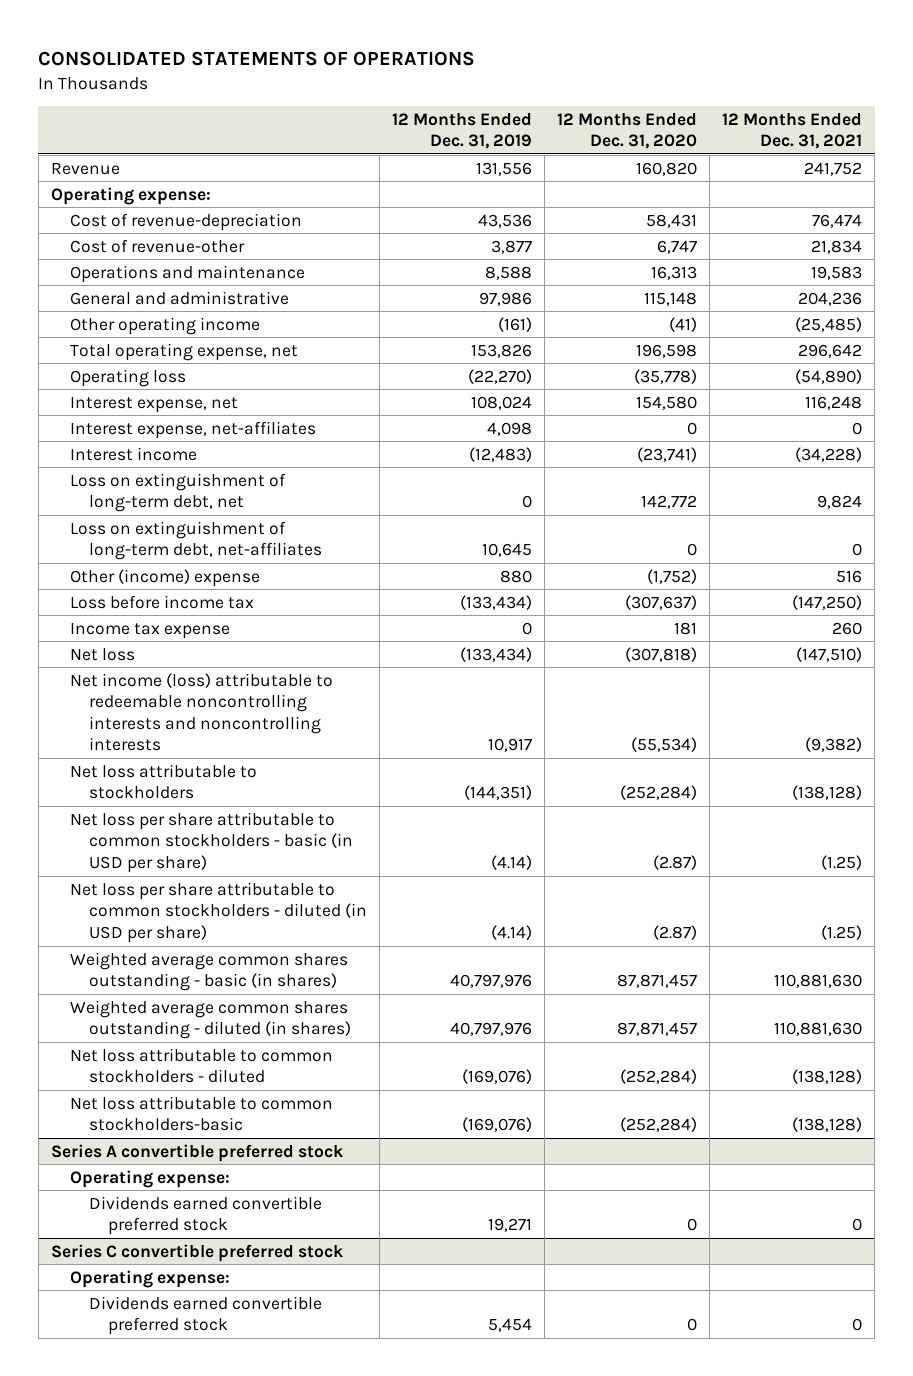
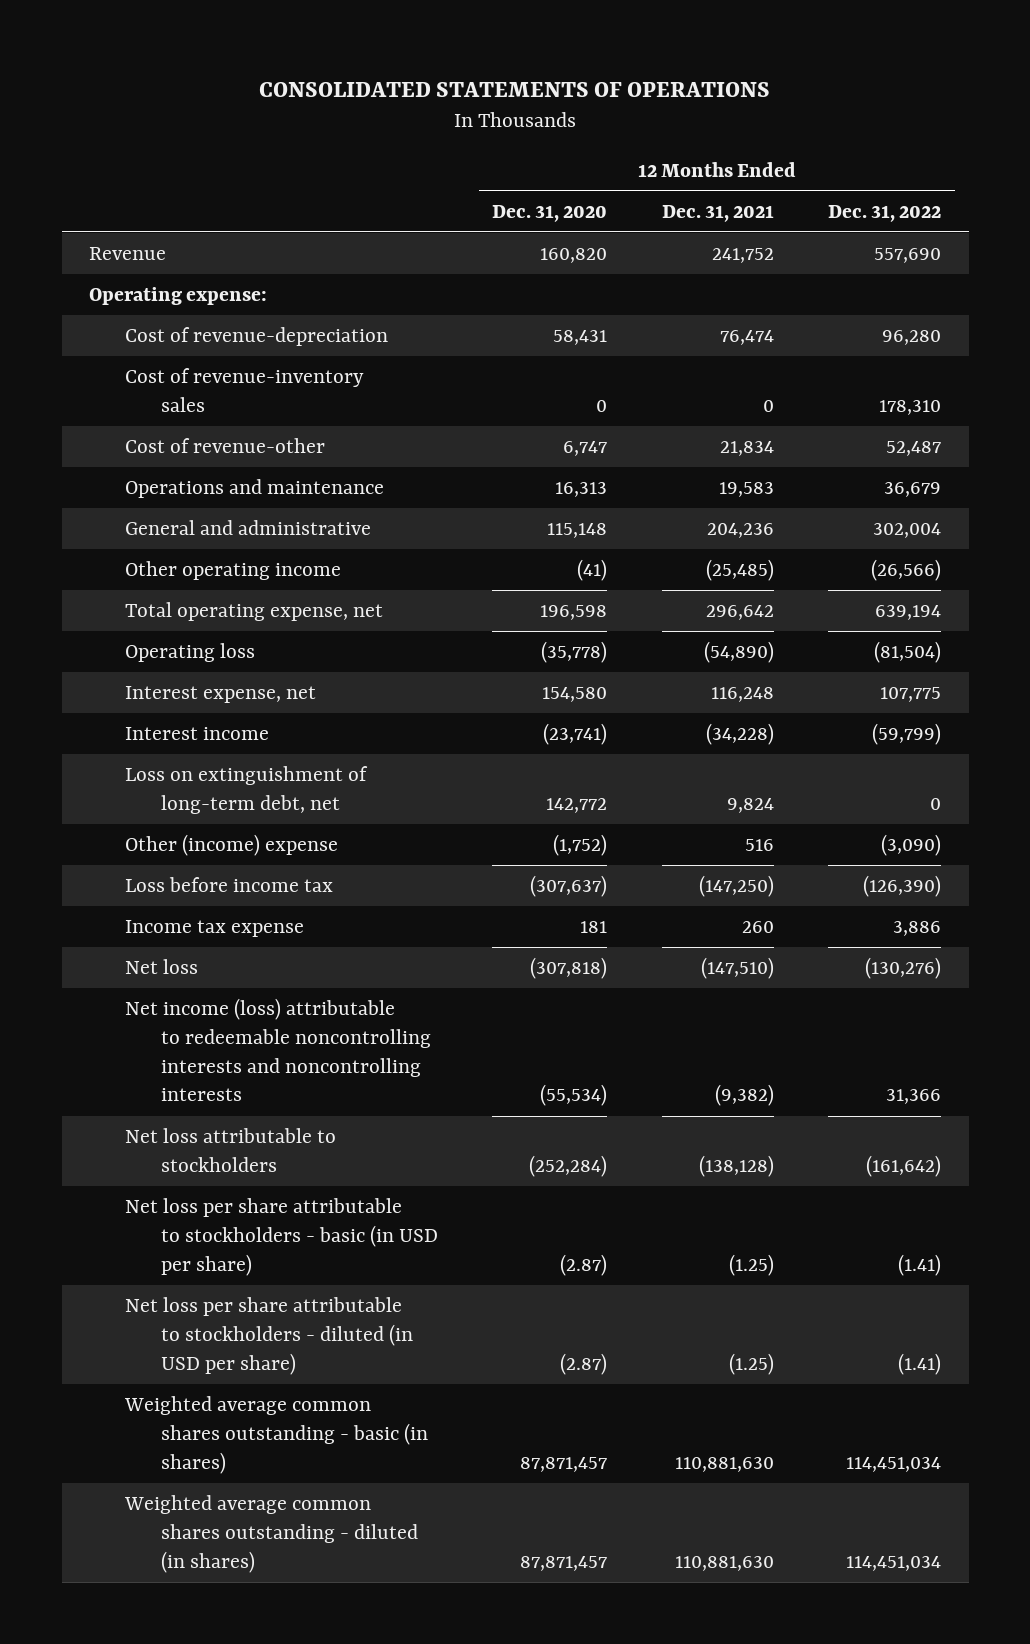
[392,112,533,150] 12 Months Ended Dec. 31, 2019 -> none
none -> [828,204,942,222] Dec. 31, 2022
none -> [124,368,364,412] Cost of revenue-inventory sales
[69,420,316,439] Interest expense, net-affiliates -> none
[69,520,323,561] Loss on extinguishment of long-term debt, net-affiliates -> none
[69,811,354,873] Net loss per share attributable to common stockholders - basic (in USD per share) -> [124,1198,438,1276] Net loss per share attributable to stockholders - basic (in USD per share)
[69,881,368,943] Net loss per share attributable to common stockholders - diluted (in USD per share) -> [124,1297,413,1375] Net loss per share attributable to stockholders - diluted (in USD per share)
[69,1047,333,1084] Net loss attributable to common stockholders - diluted -> none
[69,1095,333,1132] Net loss attributable to common stockholders-basic -> none
[50,1143,344,1162] Series A convertible preferred stock -> none
[69,1169,230,1188] Operating expense: -> none
[89,1195,323,1236] Dividends earned convertible preferred stock -> none
[50,1243,344,1262] Series C convertible preferred stock -> none
[69,1269,230,1288] Operating expense: -> none
[89,1295,323,1336] Dividends earned convertible preferred stock -> none

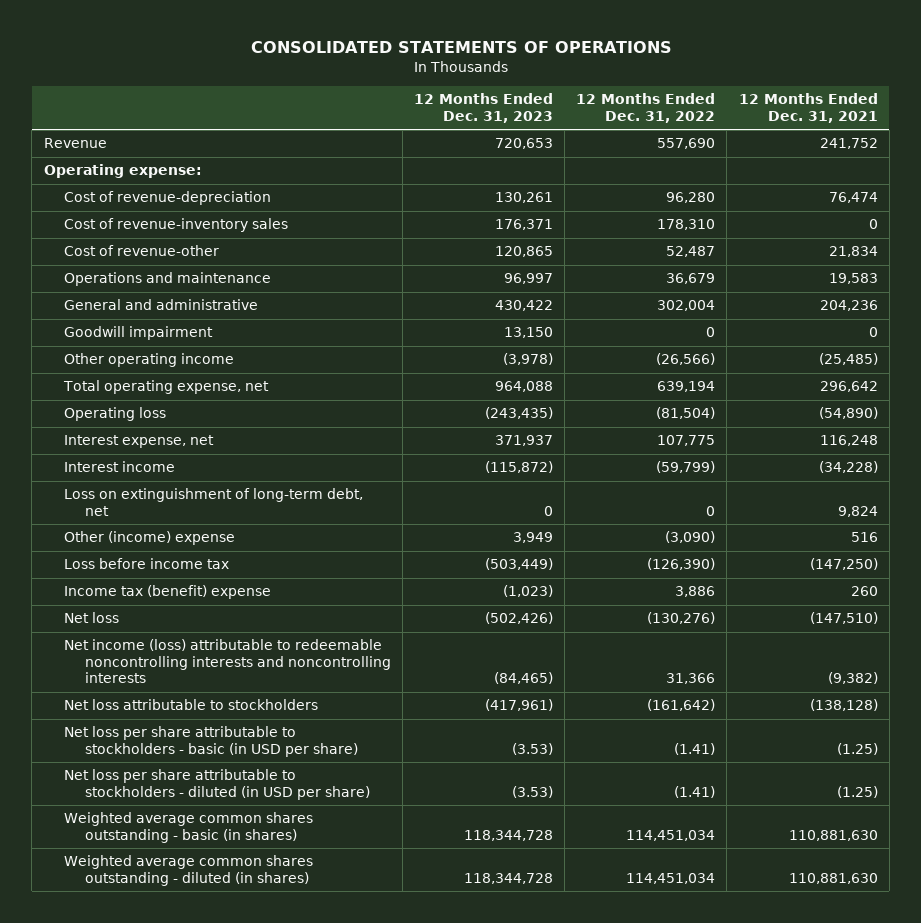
[492,204,608,222] Dec. 31, 2020 -> none
none -> [413,93,553,123] 12 Months Ended Dec. 31, 2023
none -> [64,326,214,341] Goodwill impairment
[124,920,304,938] Income tax expense -> [64,585,272,600] Income tax (benefit) expense

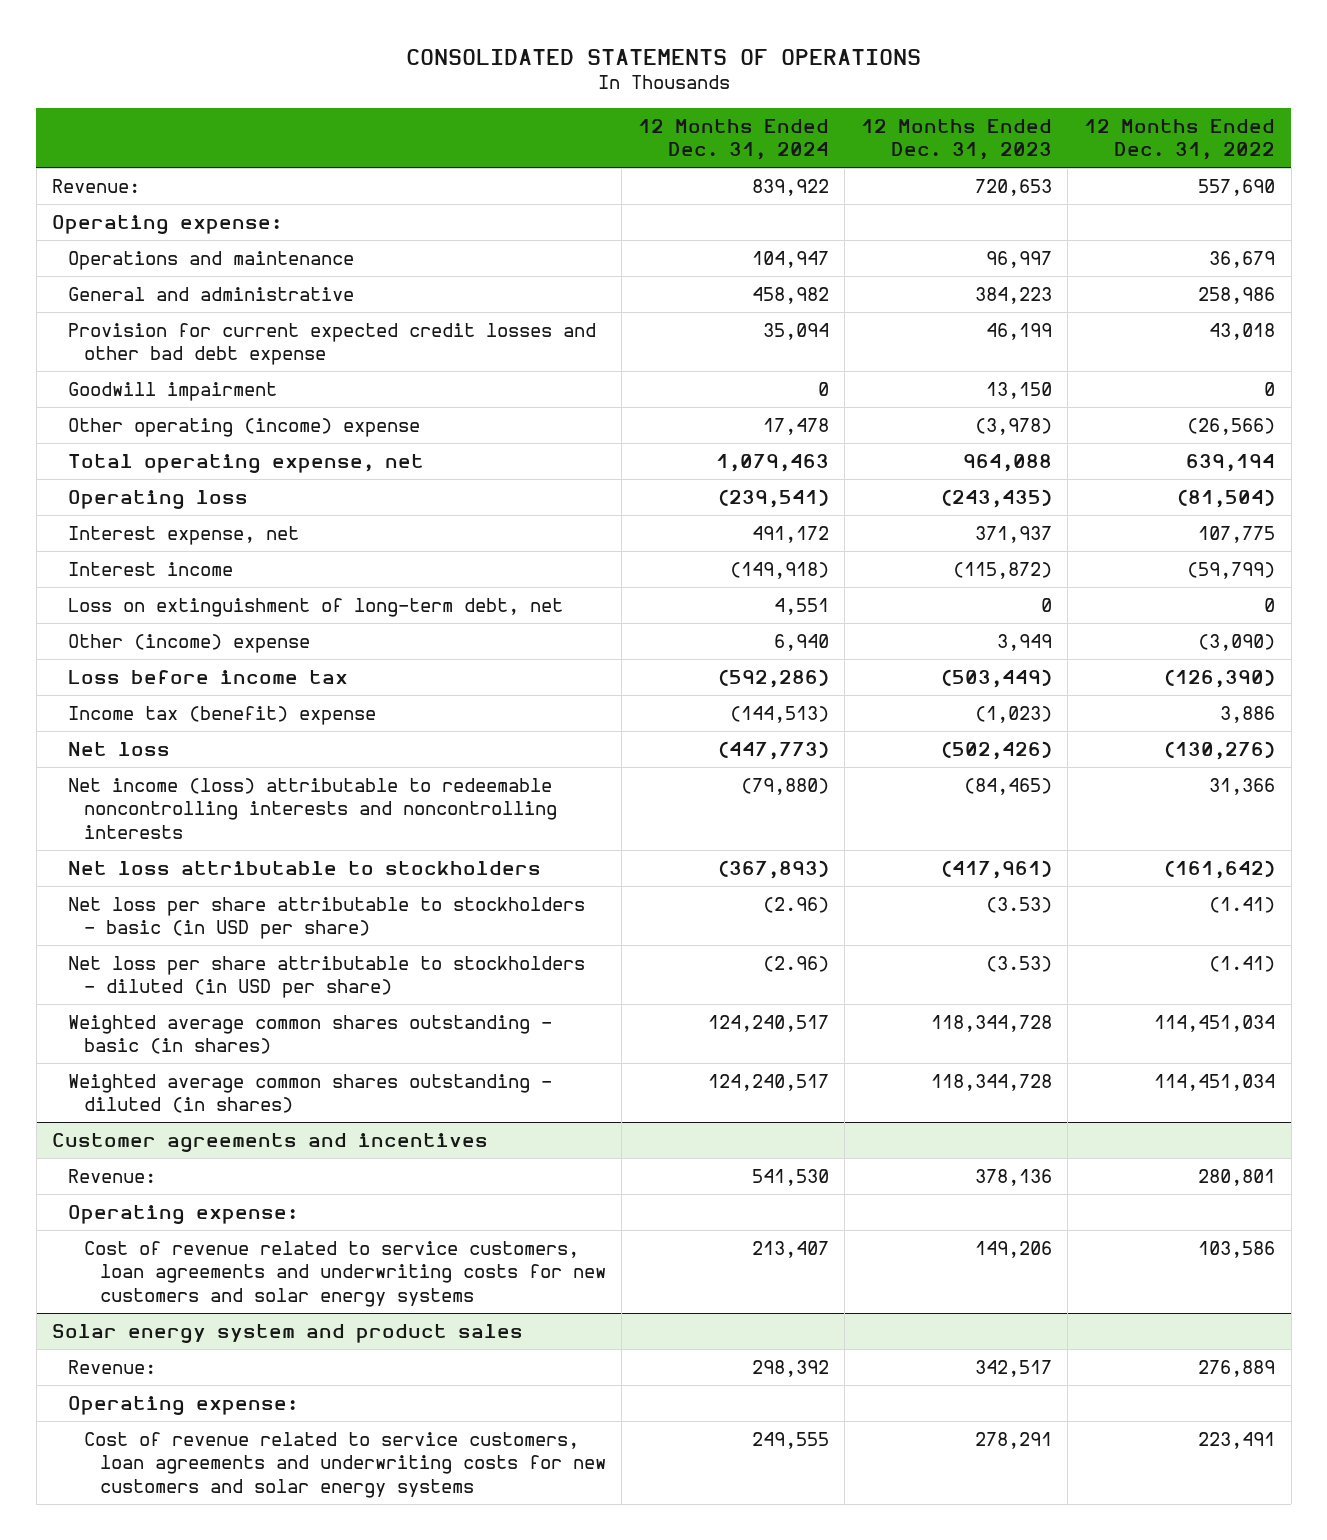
[738,93,878,123] 12 Months Ended Dec. 31, 2021 -> none
none -> [637,118,829,161] 12 Months Ended Dec. 31, 2024
[43,138,107,149] Revenue -> [52,178,141,193] Revenue:
[64,191,272,206] Cost of revenue-depreciation -> none
[64,218,289,233] Cost of revenue-inventory sales -> none
[64,245,220,257] Cost of revenue-other -> none
[494,300,553,312] 430,422 -> [974,286,1052,304] 384,223
[657,300,716,312] 302,004 -> [1198,286,1276,304] 258,986
none -> [68,322,597,366] Provision for current expected credit losses and other bad debt expense
[64,353,235,368] Other operating income -> [68,417,421,437] Other operating (income) expense
none -> [52,1132,489,1152] Customer agreements and incentives
none -> [68,1168,157,1183] Revenue:
none -> [68,1204,299,1224] Operating expense:
none -> [83,1240,606,1307] Cost of revenue related to service customers, loan agreements and underwriting costs for new customers and solar energy systems
none -> [52,1323,524,1343] Solar energy system and product sales
none -> [68,1359,157,1374] Revenue:
none -> [68,1395,299,1415] Operating expense:
none -> [83,1431,606,1498] Cost of revenue related to service customers, loan agreements and underwriting costs for new customers and solar energy systems

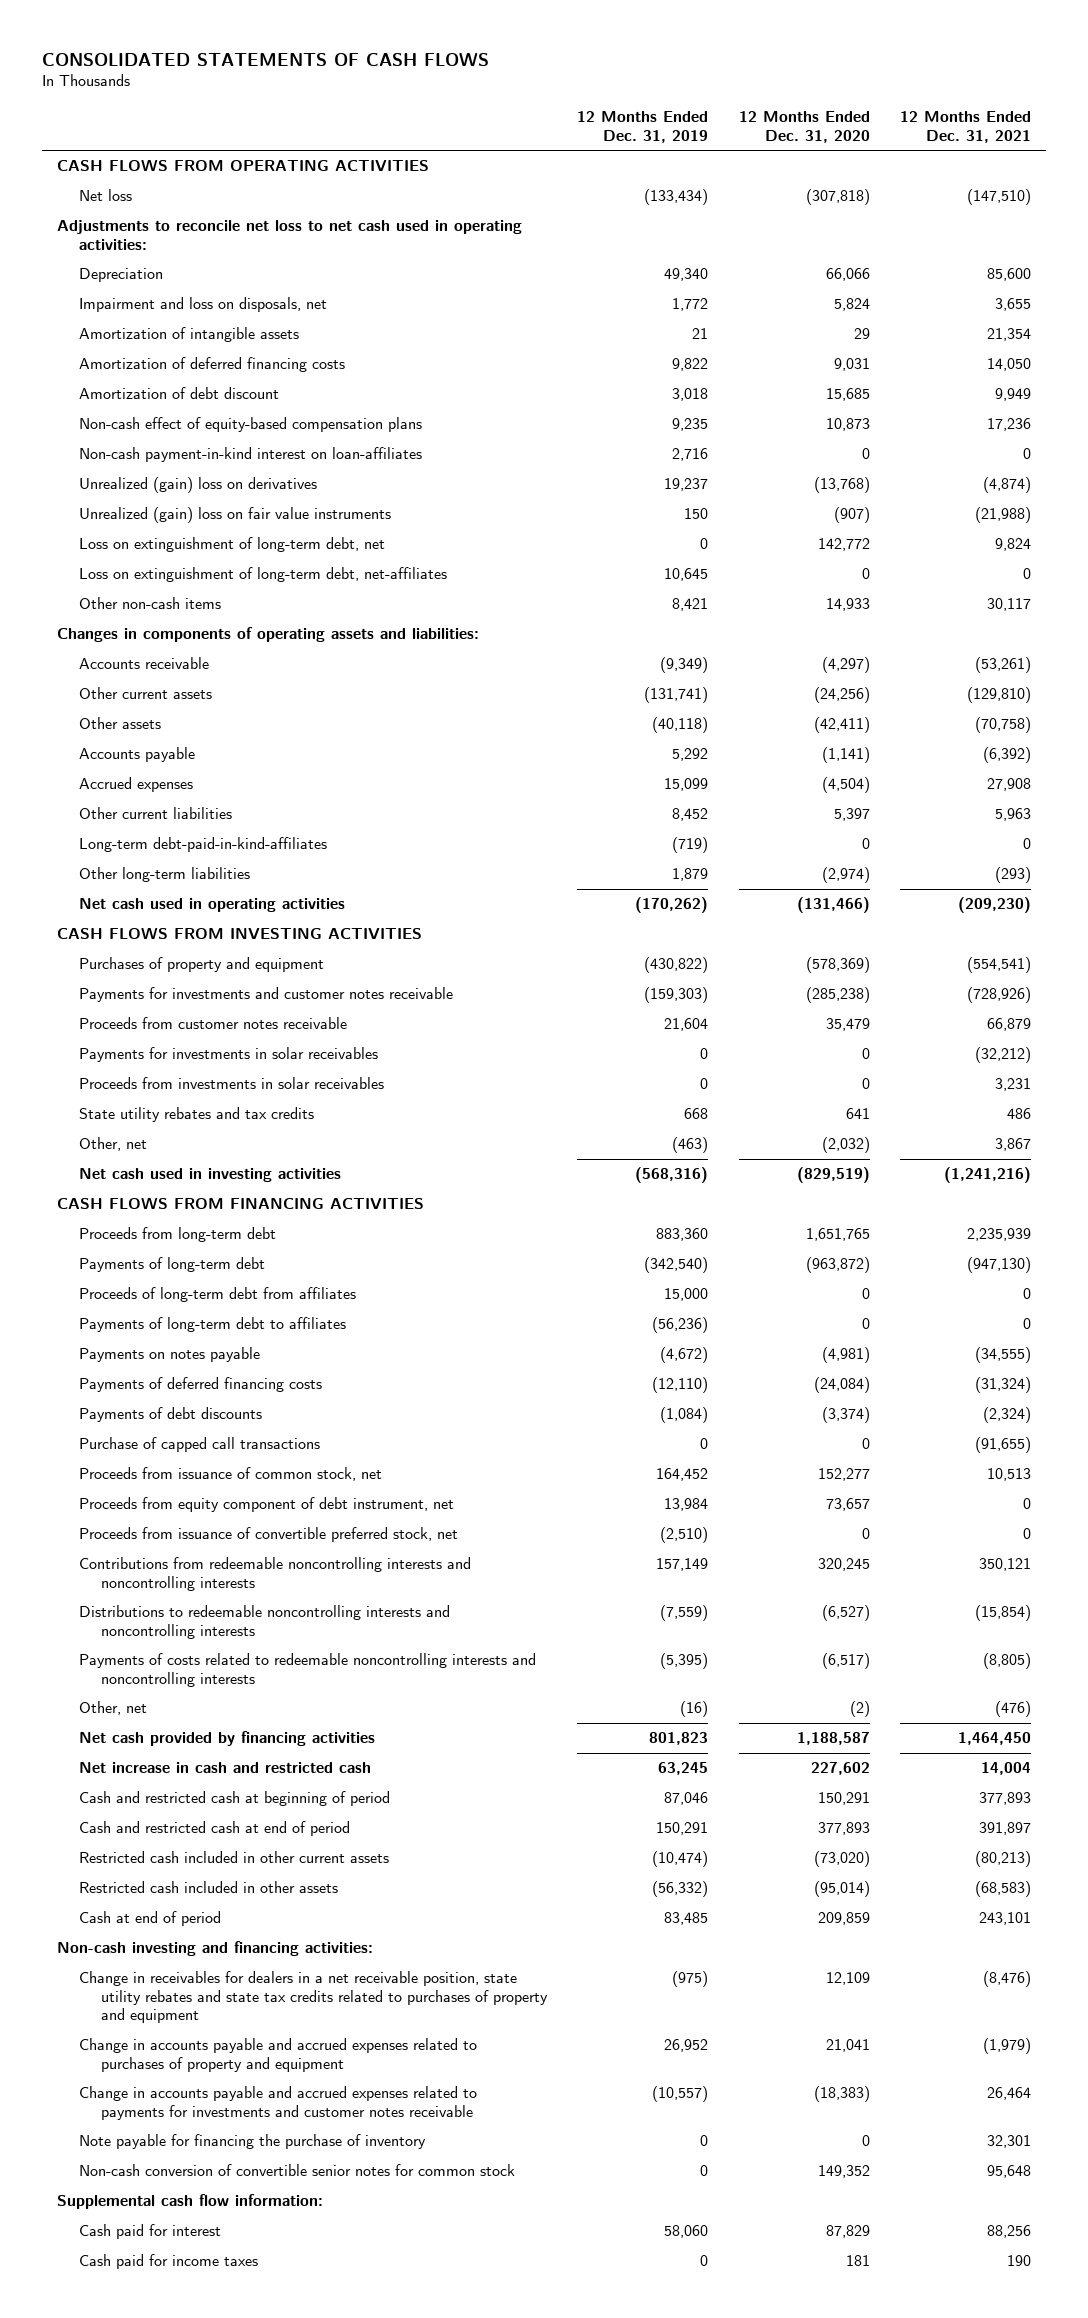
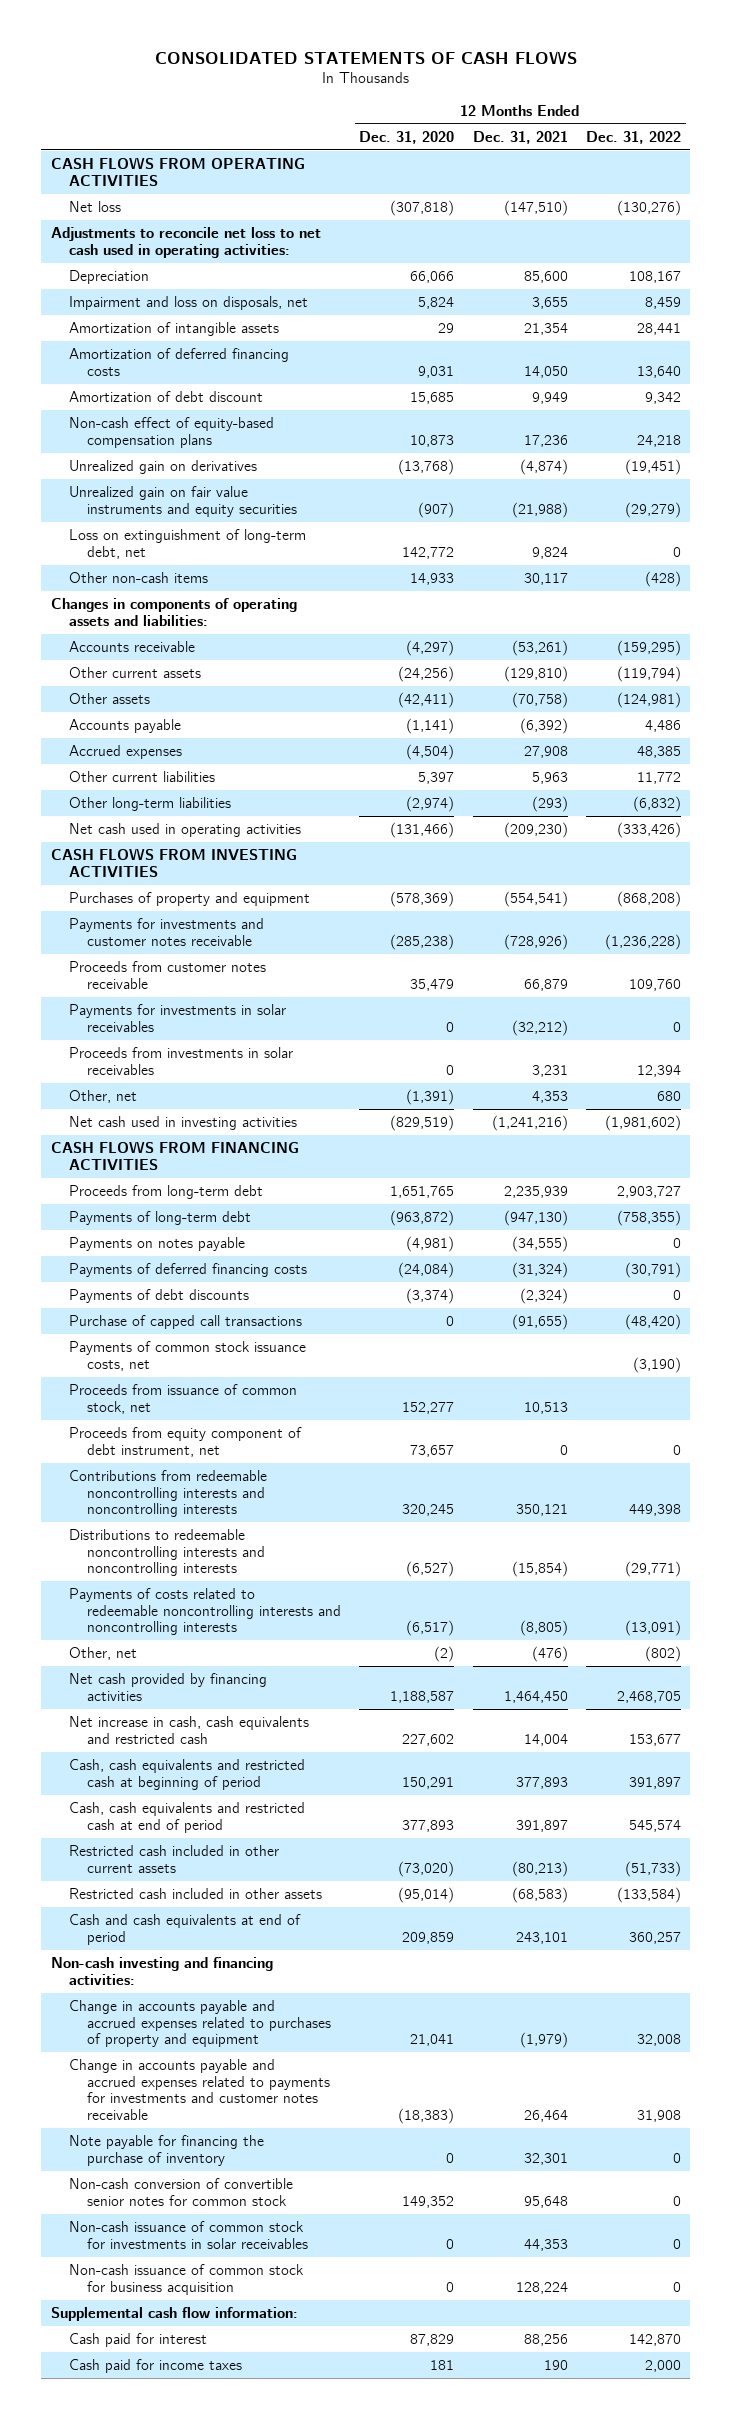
[577,110,709,143] 12 Months Ended Dec. 31, 2019 -> none
none -> [586,130,682,144] Dec. 31, 2022
[79,447,423,463] Non-cash payment-in-kind interest on loan-affiliates -> none
[79,477,318,494] Unrealized (gain) loss on derivatives -> [68,459,257,474] Unrealized gain on derivatives
[79,507,392,524] Unrealized (gain) loss on fair value instruments -> [68,485,297,517] Unrealized gain on fair value instruments and equity securities
[79,567,448,583] Loss on extinguishment of long-term debt, net-affiliates -> none
[79,837,328,853] Long-term debt-paid-in-kind-affiliates -> none
[79,1107,315,1123] State utility rebates and tax credits -> none
[821,1137,870,1154] (2,032) -> [406,1088,455,1105] (1,391)
[995,1138,1032,1152] 3,867 -> [531,1090,568,1103] 4,353
[79,1287,357,1303] Proceeds of long-term debt from affiliates -> none
[79,1317,347,1333] Payments of long-term debt to affiliates -> none
none -> [68,1340,306,1371] Payments of common stock issuance costs, net
[79,1527,459,1543] Proceeds from issuance of convertible preferred stock, net -> none
[79,1762,372,1774] Net increase in cash and restricted cash -> [68,1715,309,1744] Net increase in cash, cash equivalents and restricted cash
[79,1791,391,1807] Cash and restricted cash at beginning of period -> [68,1758,305,1790] Cash, cash equivalents and restricted cash at beginning of period
[79,1821,351,1837] Cash and restricted cash at end of period -> [68,1801,305,1833] Cash, cash equivalents and restricted cash at end of period
[79,1911,222,1927] Cash at end of period -> [68,1913,301,1945] Cash and cash equivalents at end of period
[79,1971,548,2024] Change in receivables for dealers in a net receivable position, state utility rebates and state tax credits related to purchases of property and equipment -> none
none -> [68,2220,308,2249] Non-cash issuance of common stock for investments in solar receivables
none -> [68,2263,304,2295] Non-cash issuance of common stock for business acquisition

